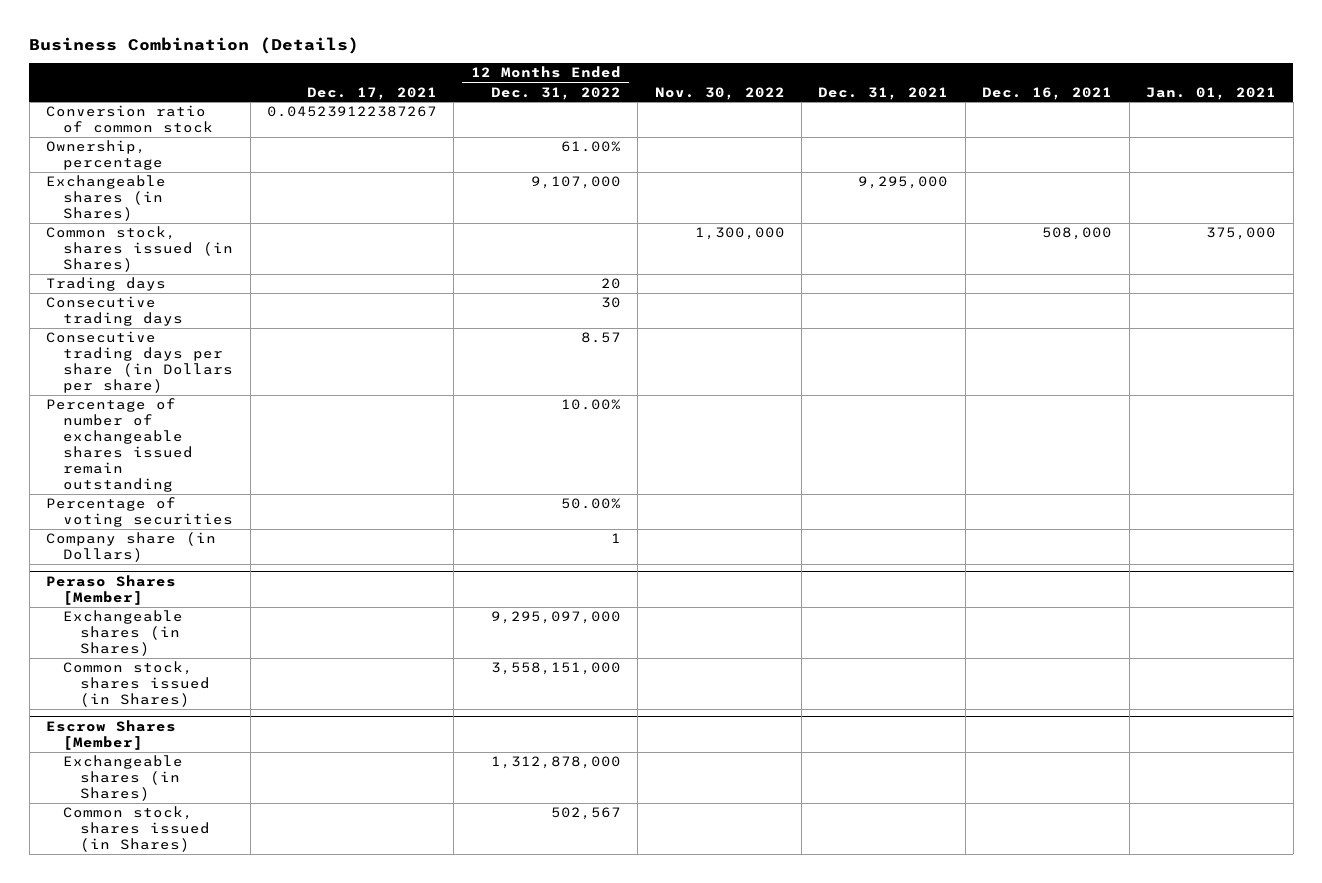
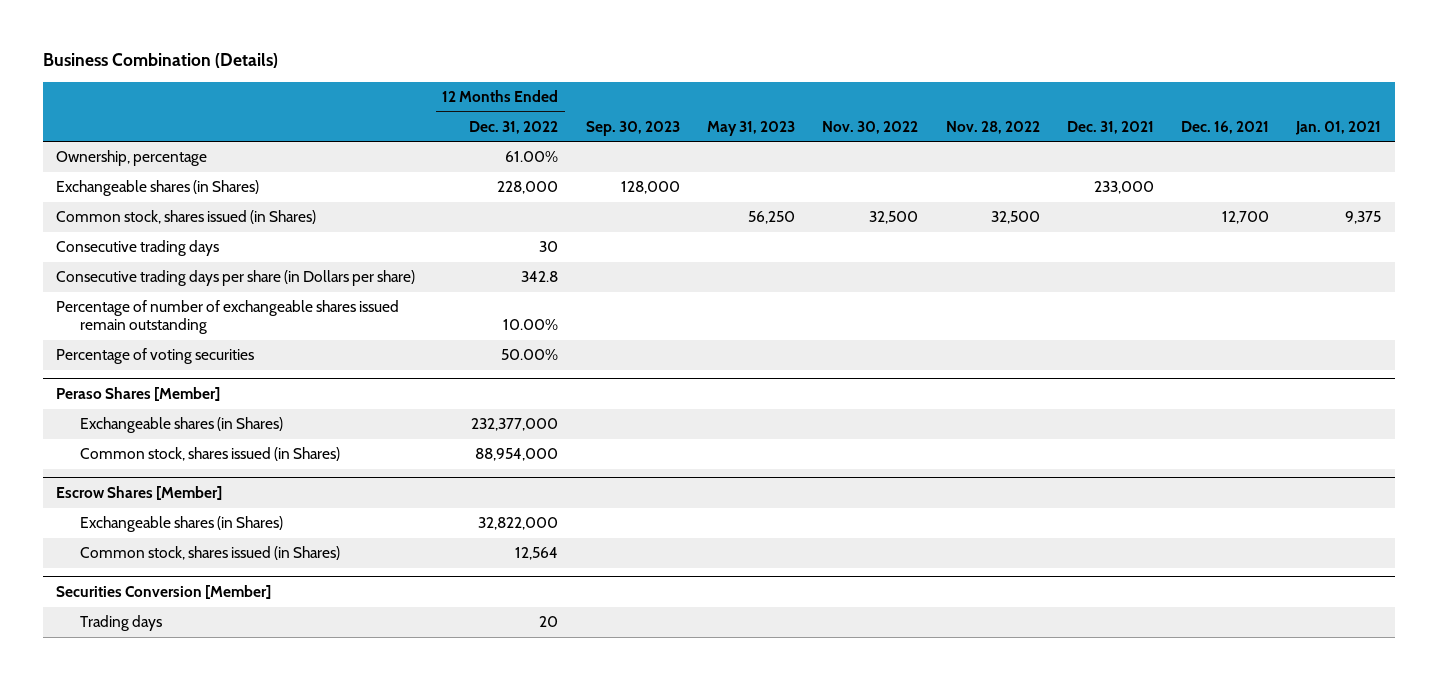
[307,86,438,100] Dec. 17, 2021 -> none
none -> [585,120,680,136] Sep. 30, 2023
none -> [706,120,795,136] May 31, 2023
none -> [945,120,1040,134] Nov. 28, 2022
[45,105,214,134] Conversion ratio of common stock -> none
[45,277,166,292] Trading days -> none
[530,176,621,190] 9,107,000 -> [497,181,559,195] 228,000
[858,176,949,190] 9,295,000 -> [1093,181,1154,195] 233,000
[694,227,785,241] 1,300,000 -> [869,211,919,225] 32,500
[1042,227,1113,241] 508,000 -> [1222,211,1270,225] 12,700
[1206,227,1277,241] 375,000 -> [1345,211,1382,225] 9,375
[580,332,621,344] 8.57 -> [521,271,559,283] 342.8
[45,532,216,563] Company share (in Dollars) -> none
[490,611,621,625] 9,295,097,000 -> [471,418,559,432] 232,377,000
[490,662,621,676] 3,558,151,000 -> [475,448,559,462] 88,954,000
[490,756,621,770] 1,312,878,000 -> [478,517,559,531] 32,822,000
[550,807,621,821] 502,567 -> [515,547,559,561] 12,564
none -> [56,585,272,600] Securities Conversion [Member]
none -> [80,615,163,632] Trading days

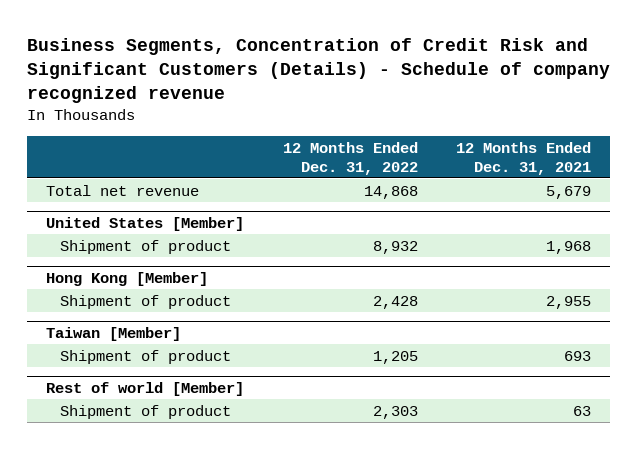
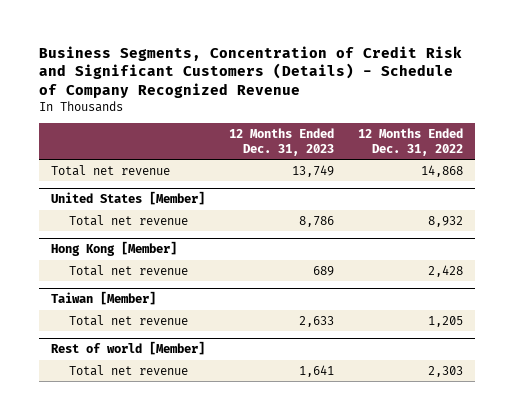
[26,37,610,104] Business Segments, Concentration of Credit Risk and Significant Customers (Details) - Schedule of company recognized revenue -> [38,45,462,99] Business Segments, Concentration of Credit Risk and Significant Customers (Details) - Schedule of Company Recognized Revenue
[456,141,592,175] 12 Months Ended Dec. 31, 2021 -> none
none -> [229,128,335,156] 12 Months Ended Dec. 31, 2023
[59,239,231,254] Shipment of product -> [69,214,189,226] Total net revenue
[59,294,231,309] Shipment of product -> [69,264,189,276] Total net revenue
[59,349,231,364] Shipment of product -> [69,314,189,326] Total net revenue
[59,404,231,419] Shipment of product -> [69,364,189,376] Total net revenue

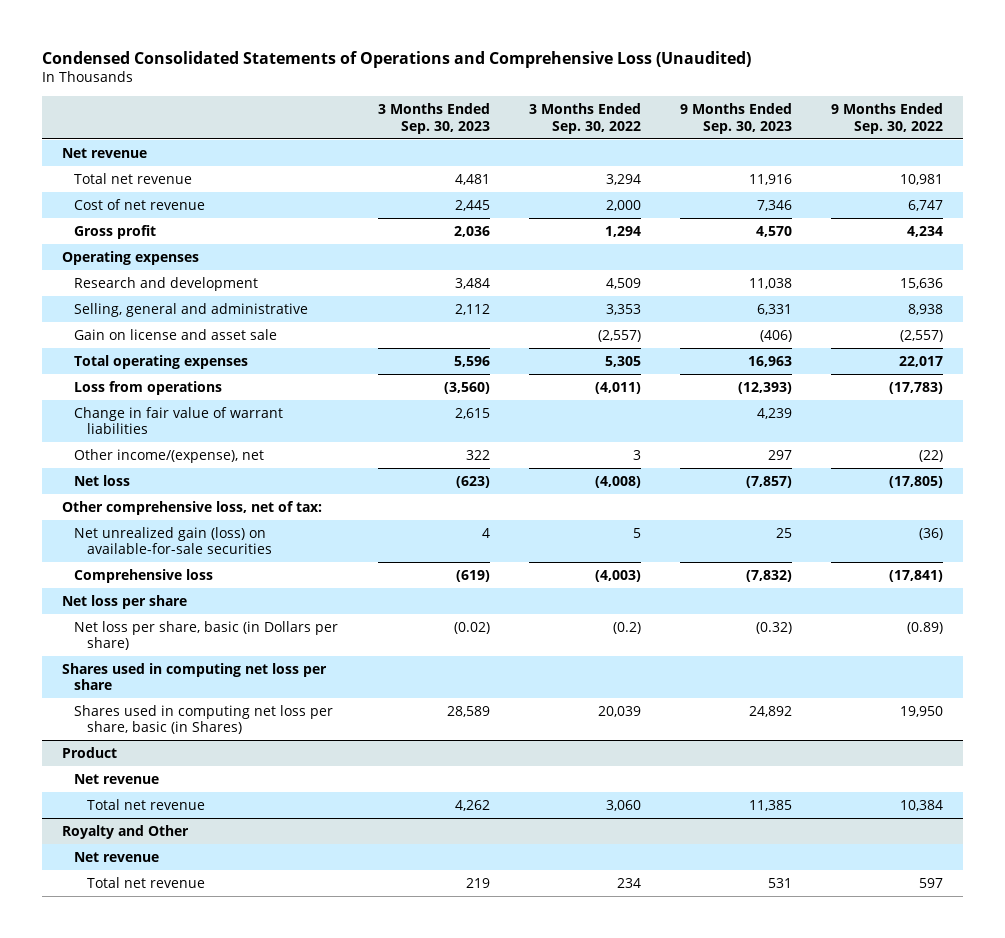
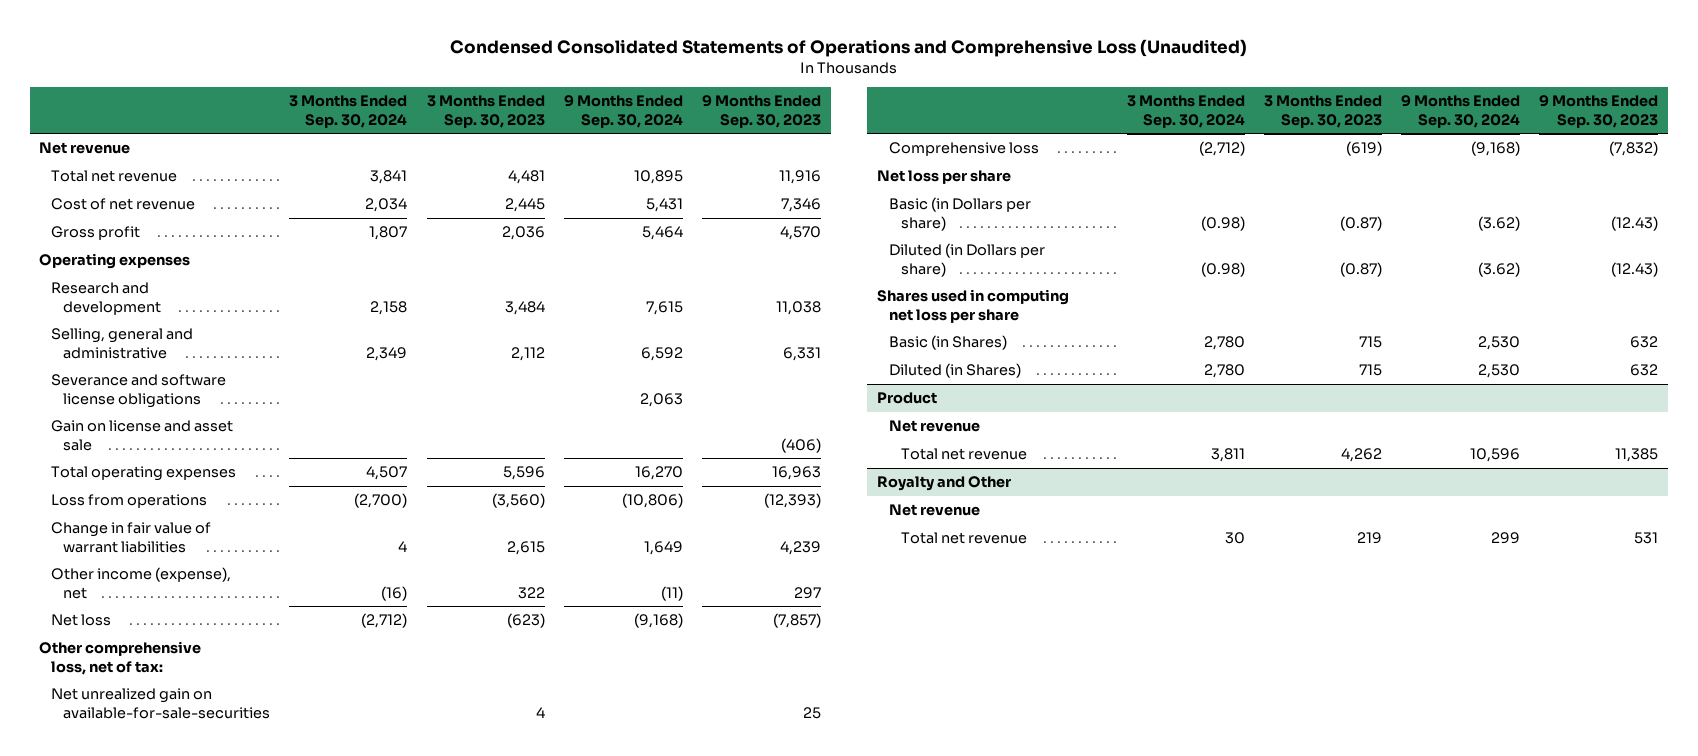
[528,102,641,134] 3 Months Ended Sep. 30, 2022 -> none
[831,102,944,134] 9 Months Ended Sep. 30, 2022 -> none
none -> [289,95,408,129] 3 Months Ended Sep. 30, 2024
none -> [563,95,683,129] 9 Months Ended Sep. 30, 2024
none -> [51,374,227,408] Severance and software license obligations
[74,448,265,463] Other income/(expense), net -> [51,567,232,599] Other income (expense), net
[74,526,273,555] Net unrealized gain (loss) on available-for-sale securities -> [51,688,271,719] Net unrealized gain on available-for-sale-securities
[74,620,339,651] Net loss per share, basic (in Dollars per share) -> [888,197,1031,231] Basic (in Dollars per share)
[453,621,490,634] (0.02) -> [1340,215,1383,231] (0.87)
[756,621,793,634] (0.32) -> [1611,215,1659,231] (12.43)
none -> [888,243,1045,277] Diluted (in Dollars per share)
[74,704,334,735] Shares used in computing net loss per share, basic (in Shares) -> [888,335,1007,351] Basic (in Shares)
[446,705,490,717] 28,589 -> [1359,336,1383,349] 715
[749,705,793,717] 24,892 -> [1630,336,1659,349] 632
none -> [888,363,1021,379] Diluted (in Shares)

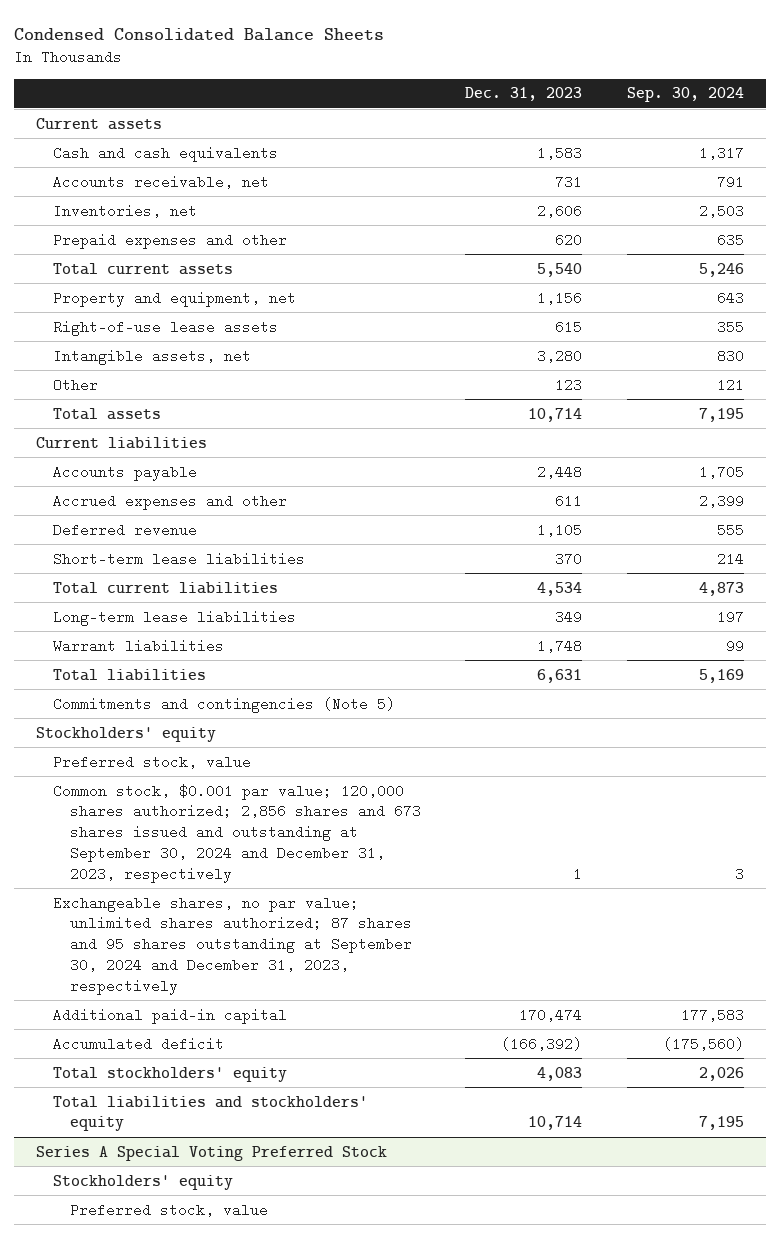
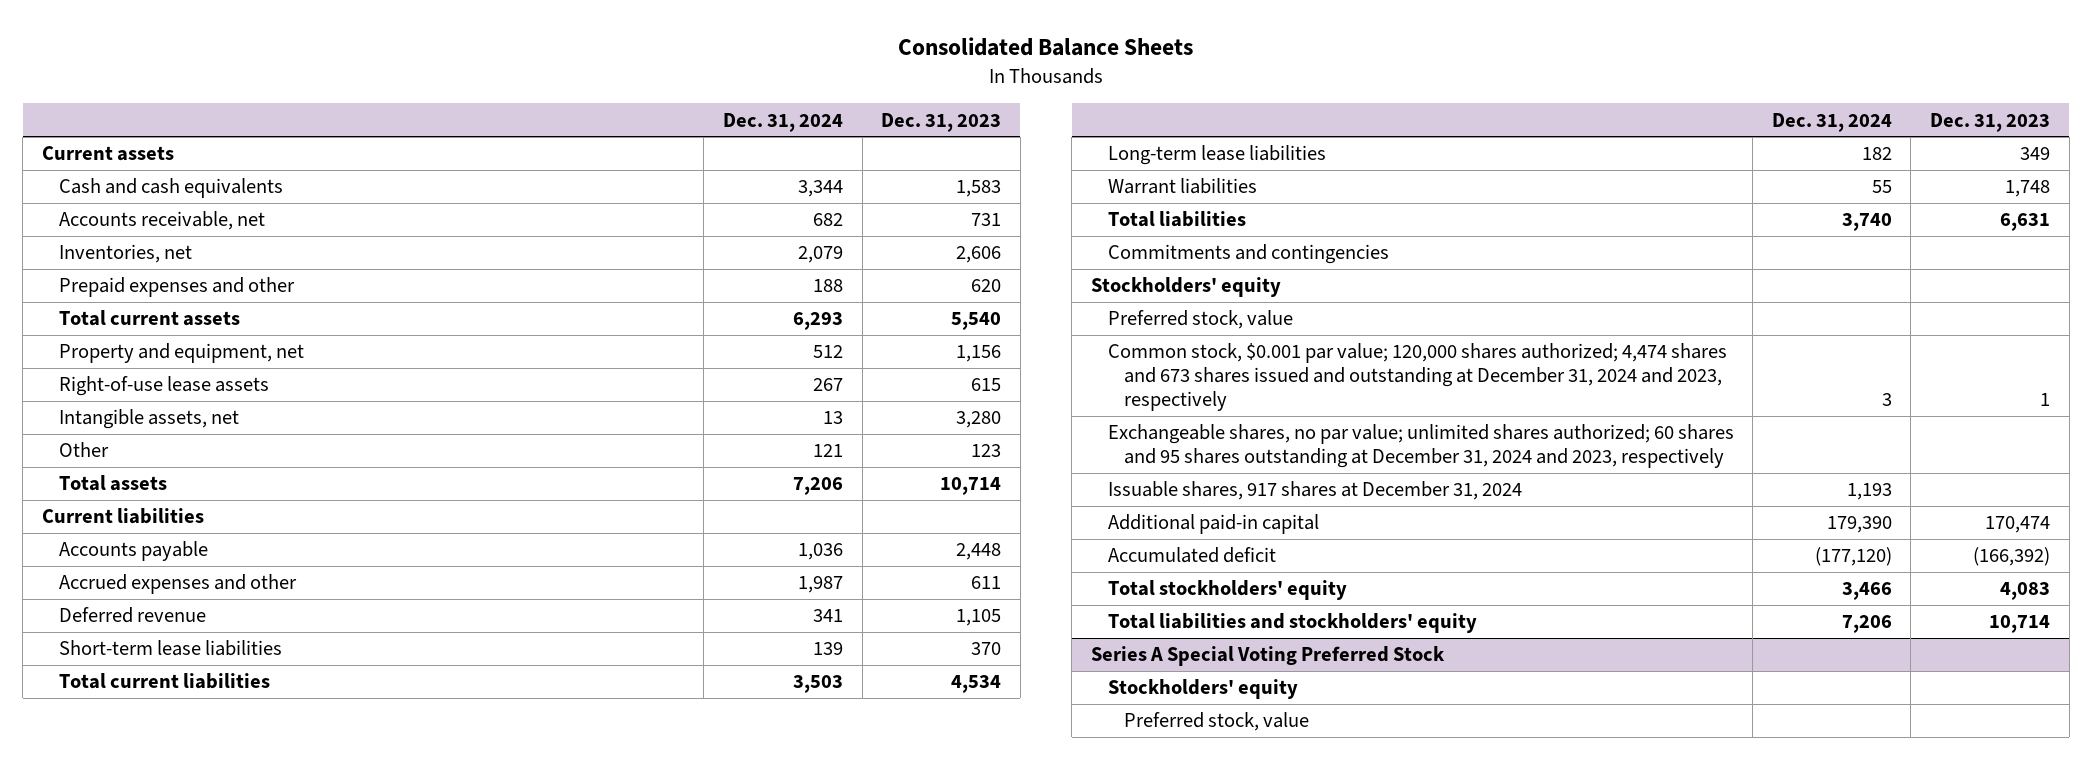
[14,27,385,41] Condensed Consolidated Balance Sheets -> [898,37,1194,57] Consolidated Balance Sheets
[626,87,744,103] Sep. 30, 2024 -> none
none -> [722,112,843,132] Dec. 31, 2024
[53,696,396,713] Commitments and contingencies (Note 5) -> [1107,244,1389,265] Commitments and contingencies
[53,783,421,883] Common stock, $0.001 par value; 120,000 shares authorized; 2,856 shares and 673 shares issued and outstanding at September 30, 2024 and December 31, 2023, respectively -> [1107,343,1727,412] Common stock, $0.001 par value; 120,000 shares authorized; 4,474 shares and 673 shares issued and outstanding at December 31, 2024 and 2023, respectively
[53,895,412,995] Exchangeable shares, no par value; unlimited shares authorized; 87 shares and 95 shares outstanding at September 30, 2024 and December 31, 2023, respectively -> [1107,424,1734,469] Exchangeable shares, no par value; unlimited shares authorized; 60 shares and 95 shares outstanding at December 31, 2024 and 2023, respectively
none -> [1107,481,1522,501] Issuable shares, 917 shares at December 31, 2024

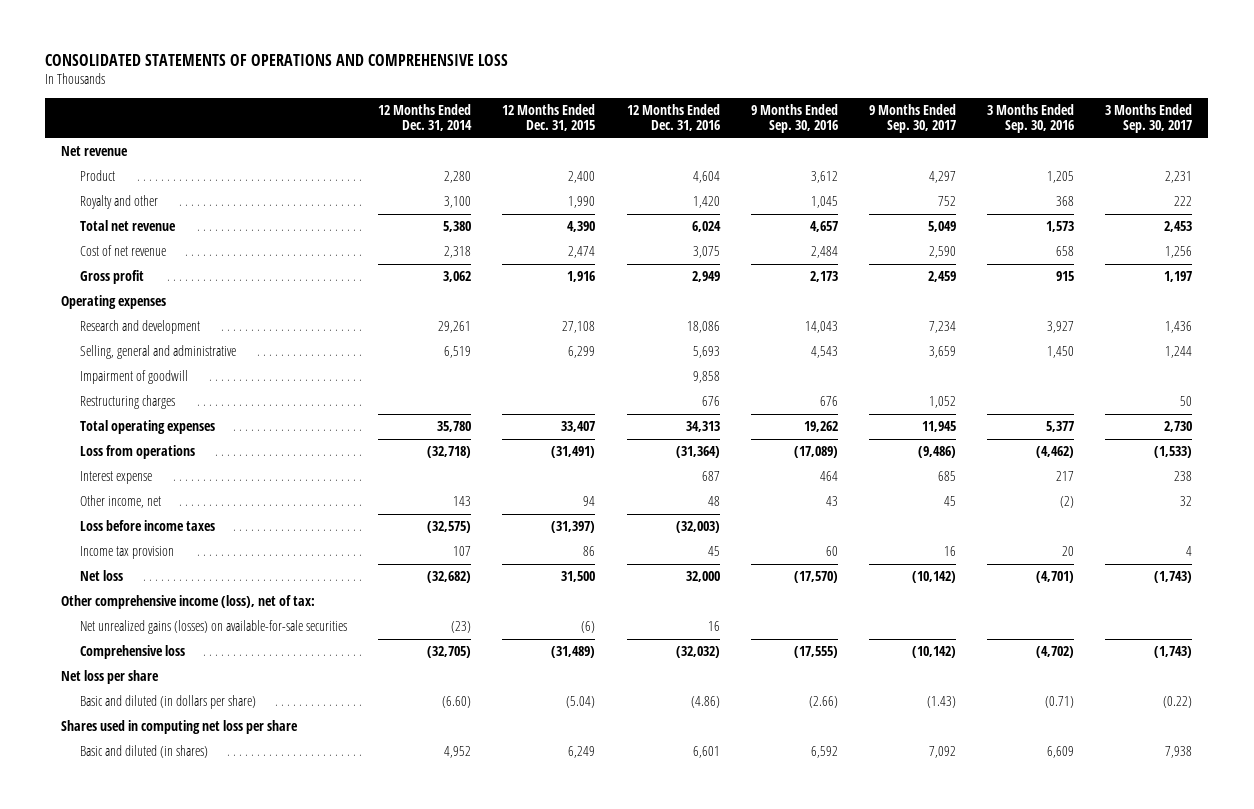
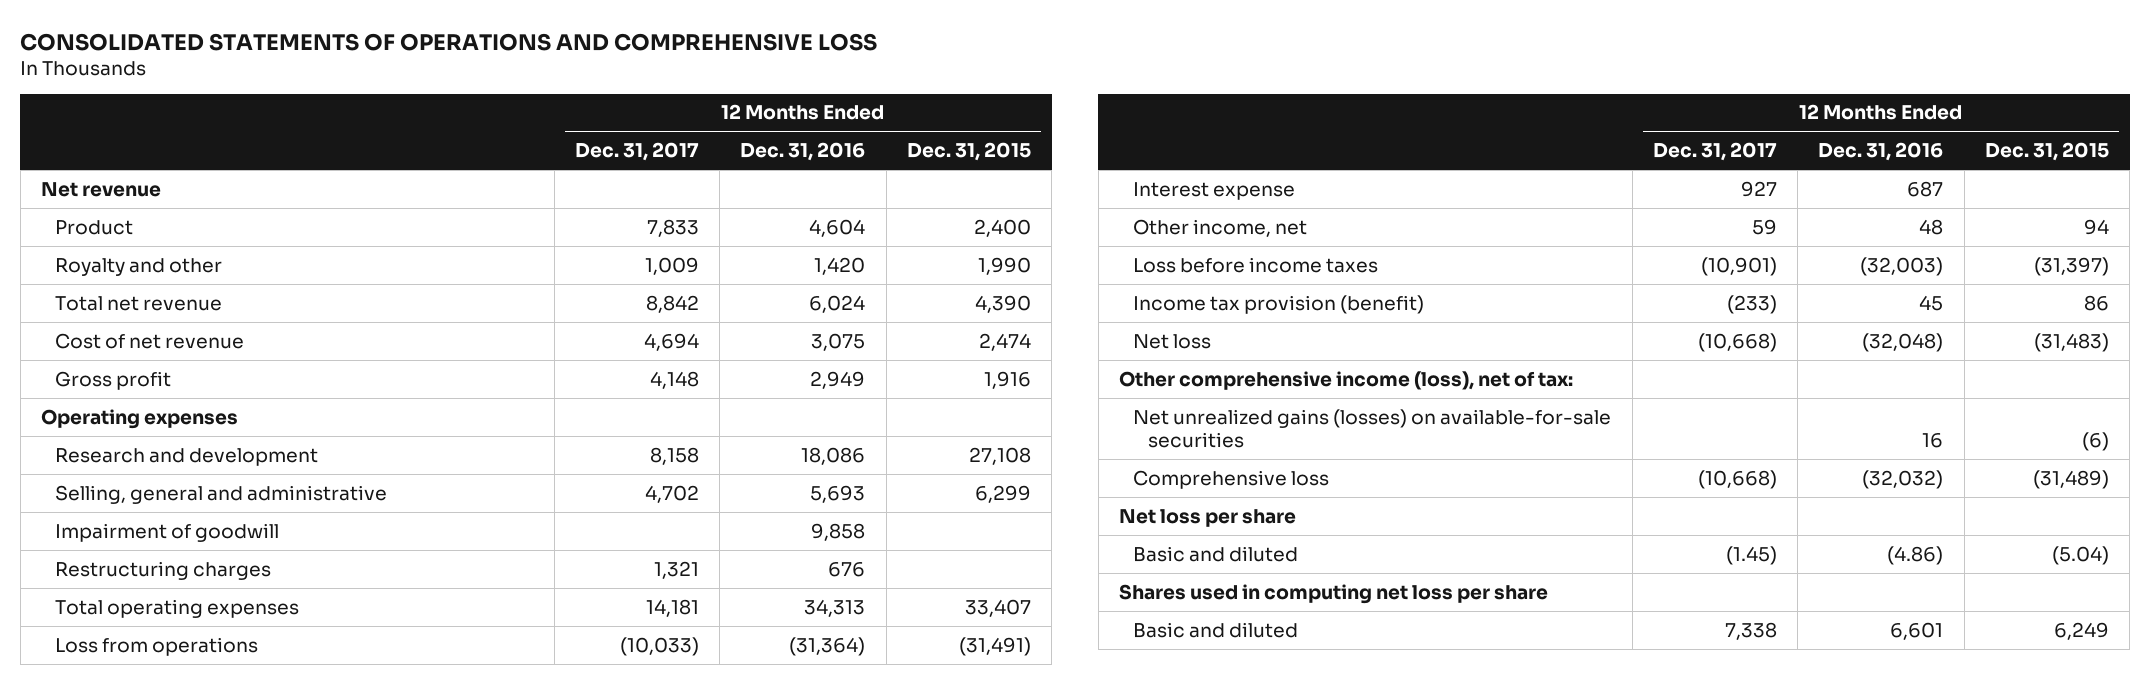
[378,103,473,132] 12 Months Ended Dec. 31, 2014 -> none
[750,103,838,134] 9 Months Ended Sep. 30, 2016 -> none
[869,103,957,134] 9 Months Ended Sep. 30, 2017 -> none
[987,103,1075,134] 3 Months Ended Sep. 30, 2016 -> none
[1105,103,1193,134] 3 Months Ended Sep. 30, 2017 -> none
none -> [574,142,699,162] Dec. 31, 2017
[79,546,174,560] Income tax provision -> [1133,294,1425,314] Income tax provision (benefit)
[561,571,596,583] 31,500 -> [2033,332,2109,352] (31,483)
[685,571,720,583] 32,000 -> [1862,332,1944,352] (32,048)
[79,695,256,710] Basic and diluted (in dollars per share) -> [1133,545,1299,562] Basic and diluted
[79,745,208,759] Basic and diluted (in shares) -> [1133,621,1299,638] Basic and diluted

